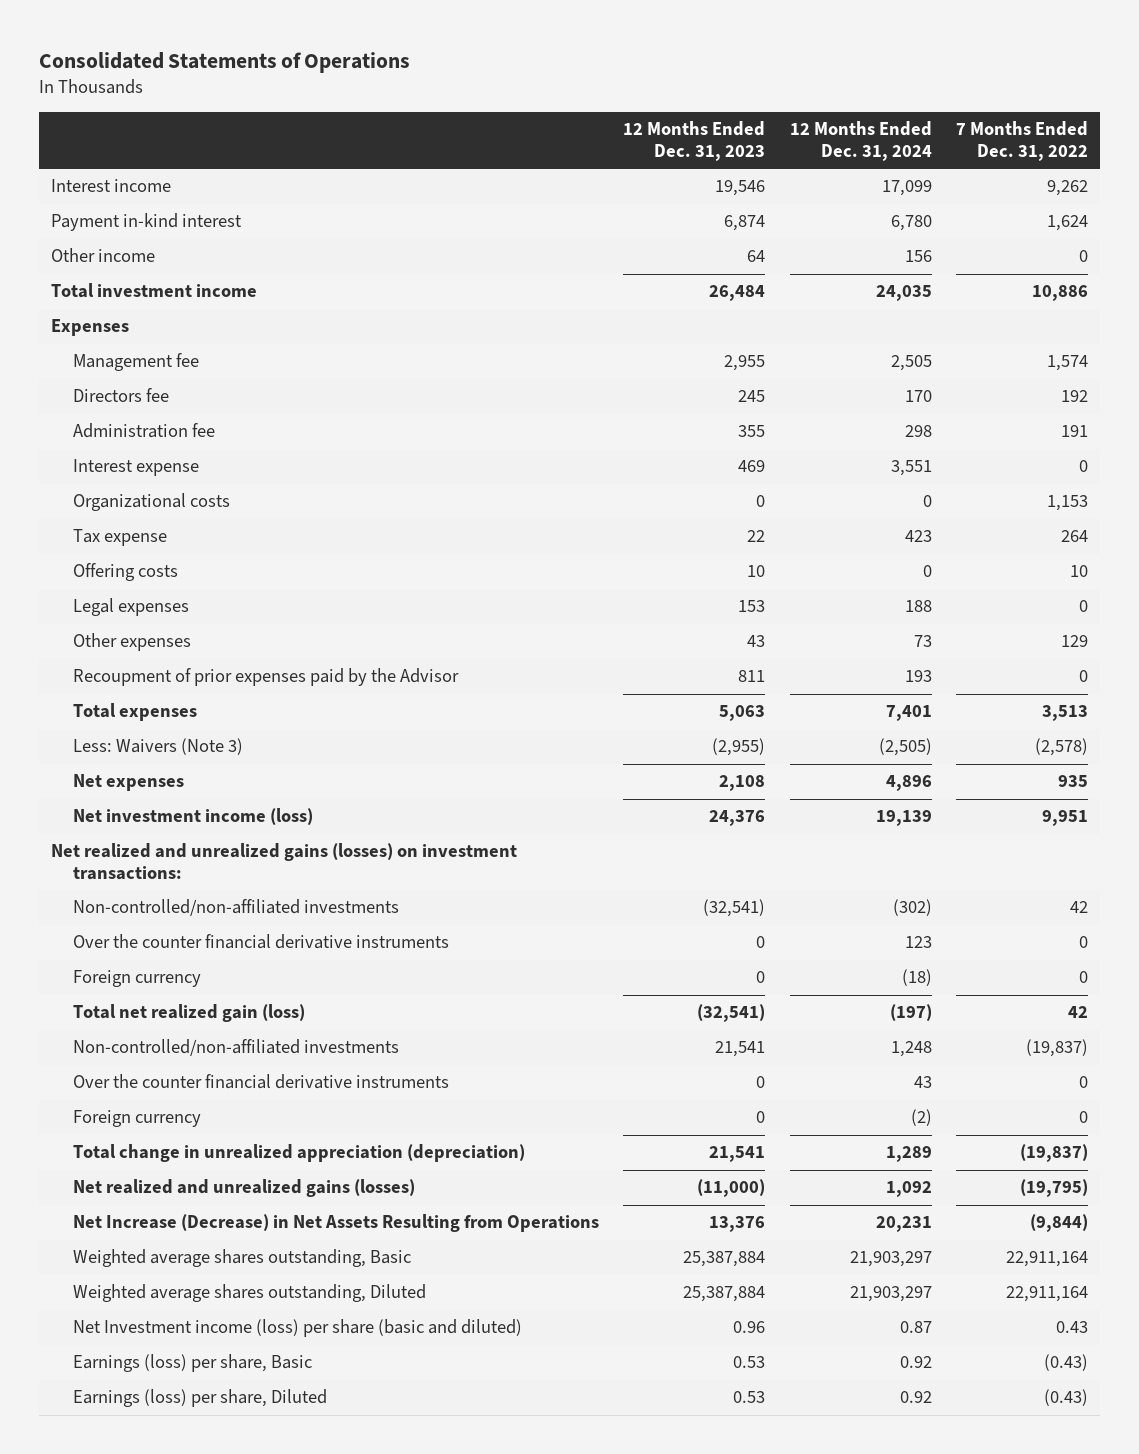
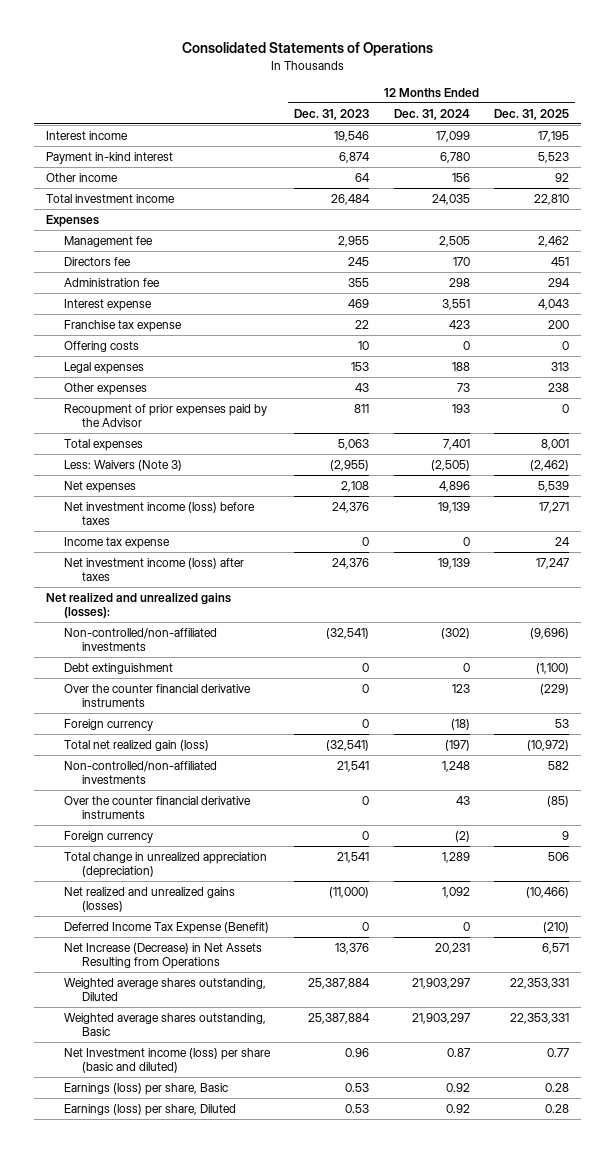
[955,121,1088,162] 7 Months Ended Dec. 31, 2022 -> none
none -> [494,108,570,120] Dec. 31, 2025
[73,493,231,512] Organizational costs -> none
[73,529,168,547] Tax expense -> [64,319,183,332] Franchise tax expense
none -> [64,501,256,526] Net investment income (loss) before taxes
none -> [64,536,171,549] Income tax expense
[73,808,314,826] Net investment income (loss) -> [64,557,245,582] Net investment income (loss) after taxes
[51,843,518,881] Net realized and unrealized gains (losses) on investment transactions: -> [46,592,232,619] Net realized and unrealized gains (losses):
none -> [64,662,174,674] Debt extinguishment
none -> [64,921,270,934] Deferred Income Tax Expense (Benefit)
[73,1249,412,1268] Weighted average shares outstanding, Basic -> [64,1012,267,1037] Weighted average shares outstanding, Basic

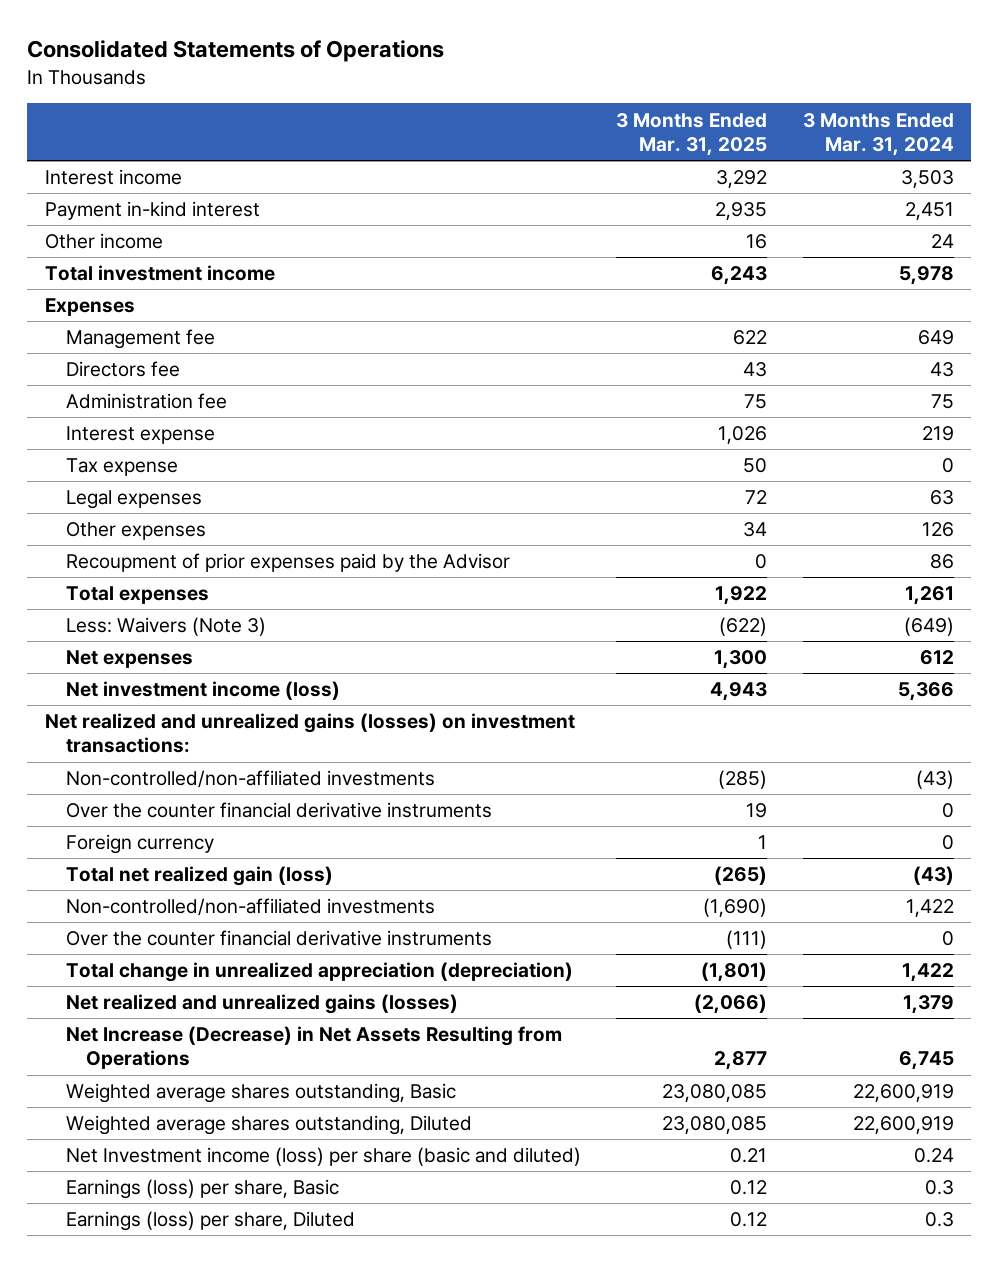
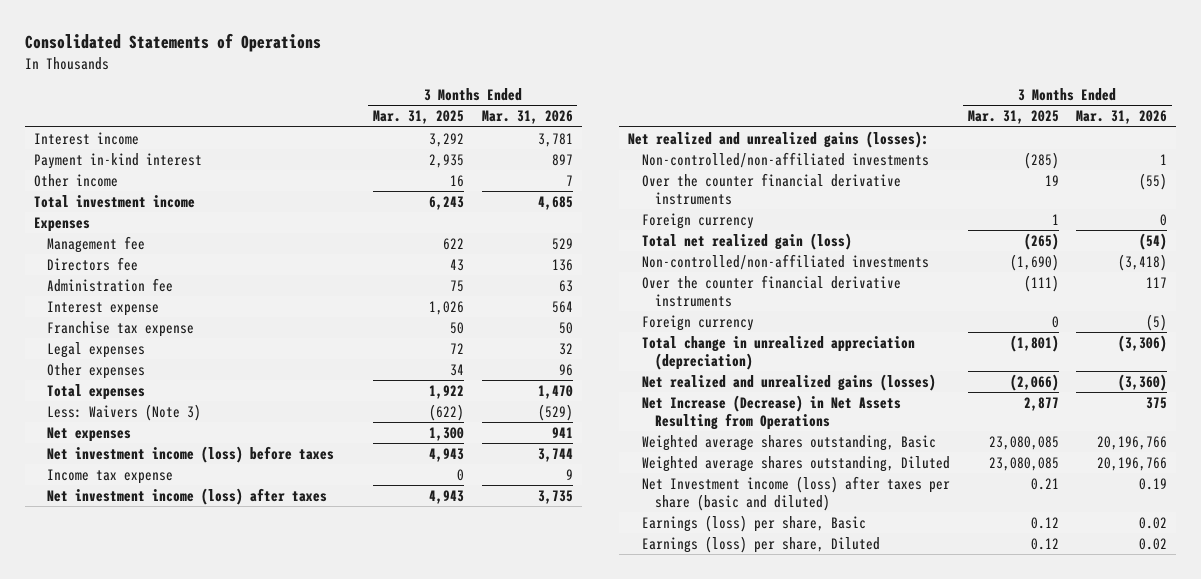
[802,112,954,156] 3 Months Ended Mar. 31, 2024 -> none
none -> [481,110,573,125] Mar. 31, 2026
[65,458,178,477] Tax expense -> [46,321,194,338] Franchise tax expense
[65,553,510,573] Recoupment of prior expenses paid by the Advisor -> none
none -> [46,446,334,464] Net investment income (loss) before taxes
none -> [46,469,173,485] Income tax expense
[65,681,340,701] Net investment income (loss) -> [46,488,327,506] Net investment income (loss) after taxes
[44,713,575,754] Net realized and unrealized gains (losses) on investment transactions: -> [628,131,930,149] Net realized and unrealized gains (losses):
none -> [641,315,754,332] Foreign currency
[65,1147,581,1167] Net Investment income (loss) per share (basic and diluted) -> [641,476,950,511] Net Investment income (loss) after taxes per share (basic and diluted)

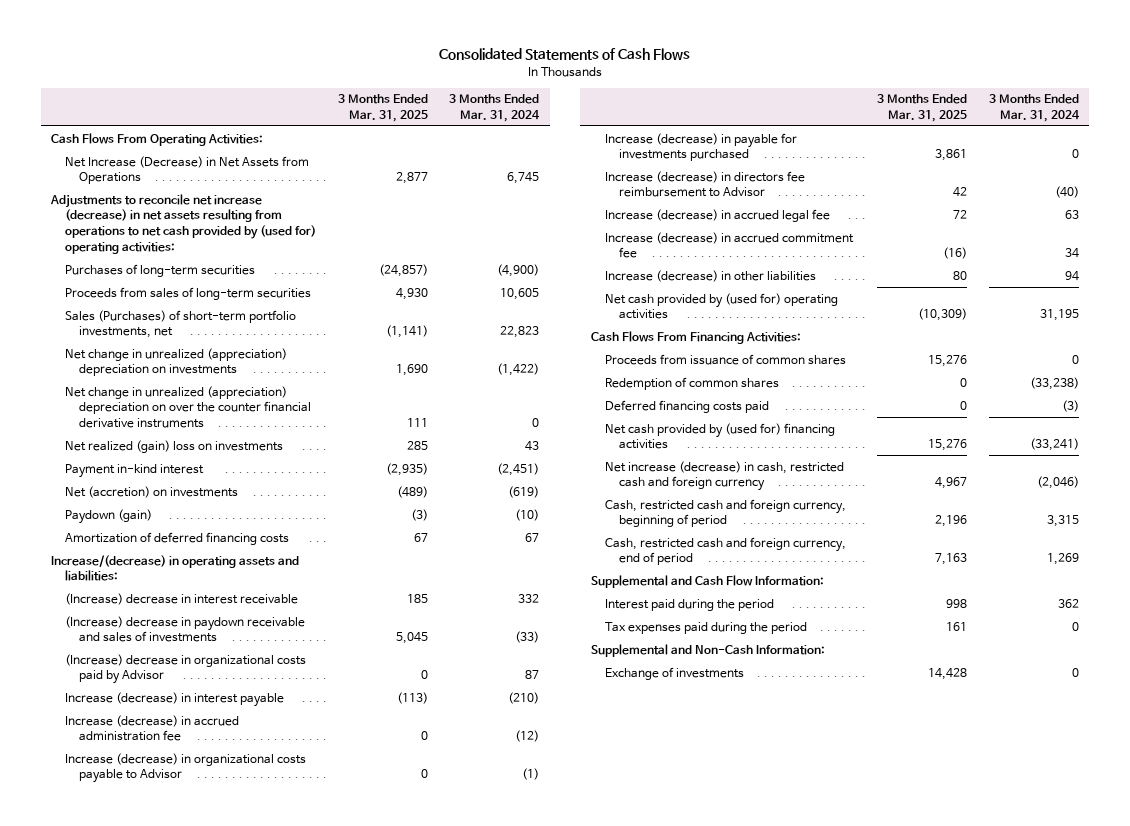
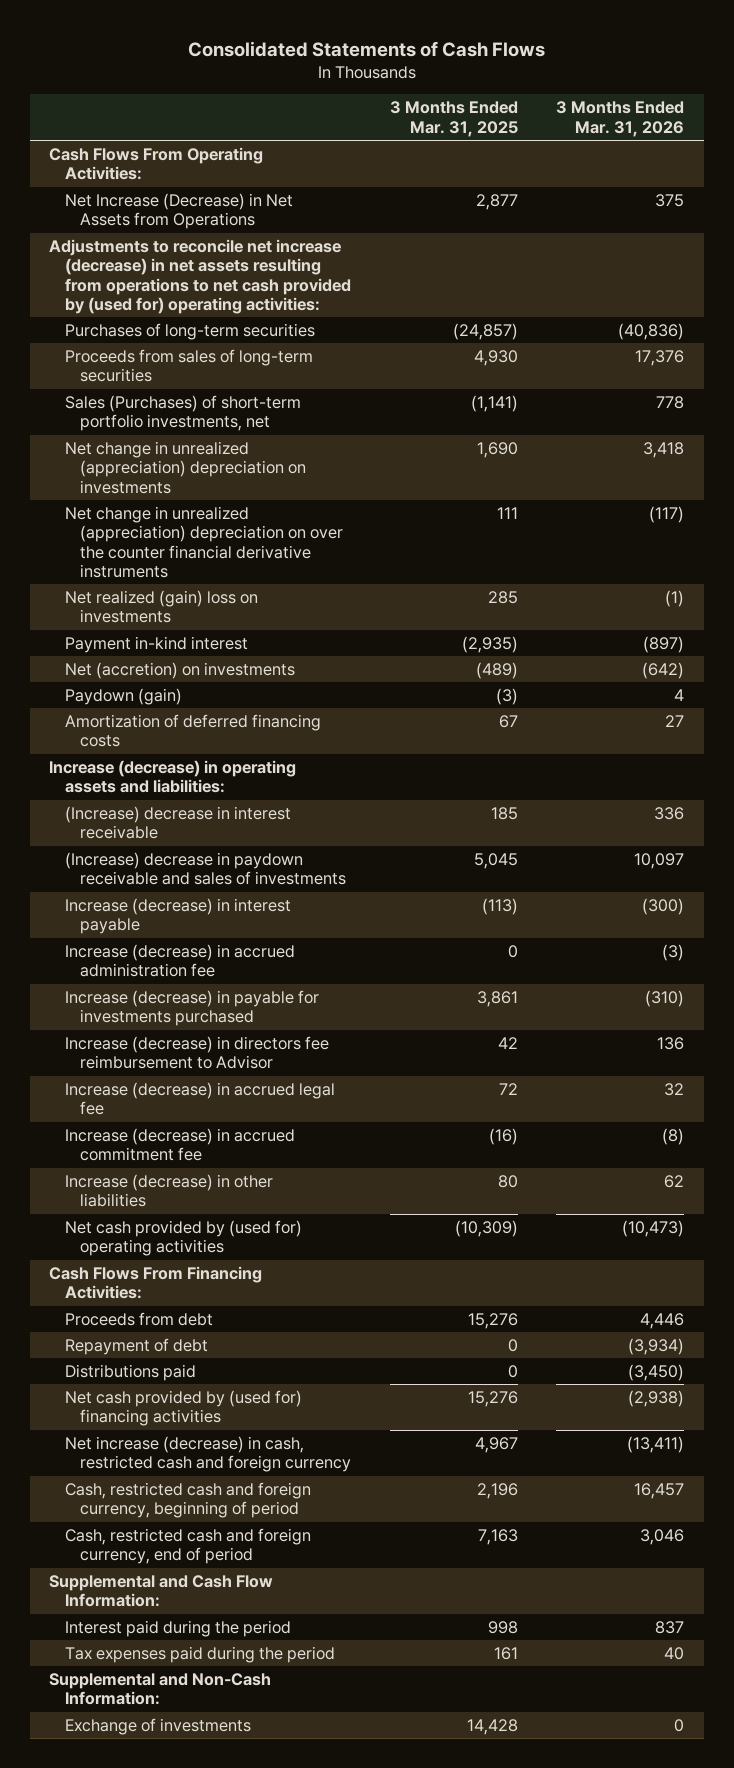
[449,94,541,122] 3 Months Ended Mar. 31, 2024 -> none
none -> [556,101,685,137] 3 Months Ended Mar. 31, 2026
[51,554,300,582] Increase/(decrease) in operating assets and liabilities: -> [49,760,297,794] Increase (decrease) in operating assets and liabilities:
[65,653,307,685] (Increase) decrease in organizational costs paid by Advisor -> none
[65,752,307,784] Increase (decrease) in organizational costs payable to Advisor -> none
[604,376,779,390] Redemption of common shares -> none
[604,399,769,413] Deferred financing costs paid -> none
[604,353,846,365] Proceeds from issuance of common shares -> [64,1312,213,1327] Proceeds from debt
none -> [64,1338,208,1356] Repayment of debt
none -> [64,1364,196,1382] Distributions paid

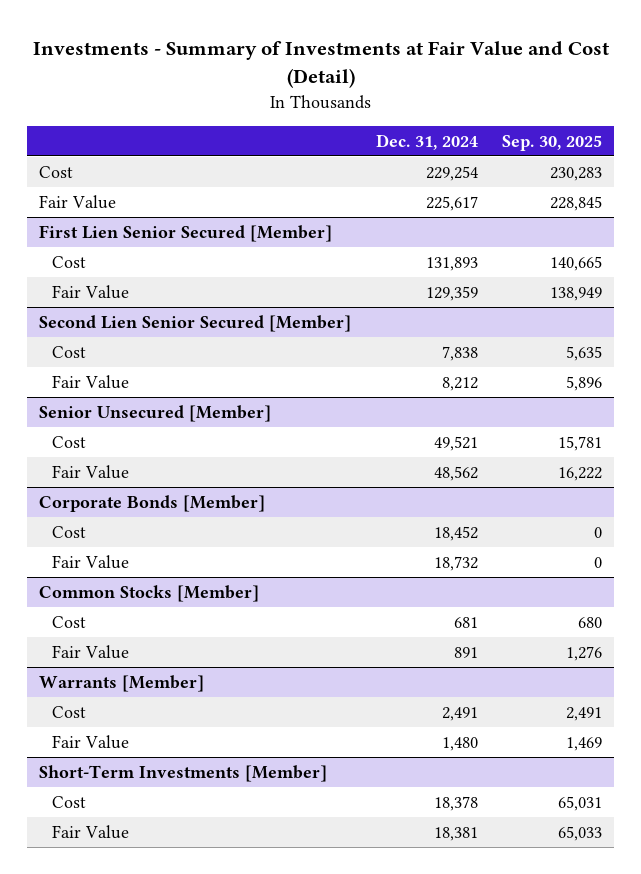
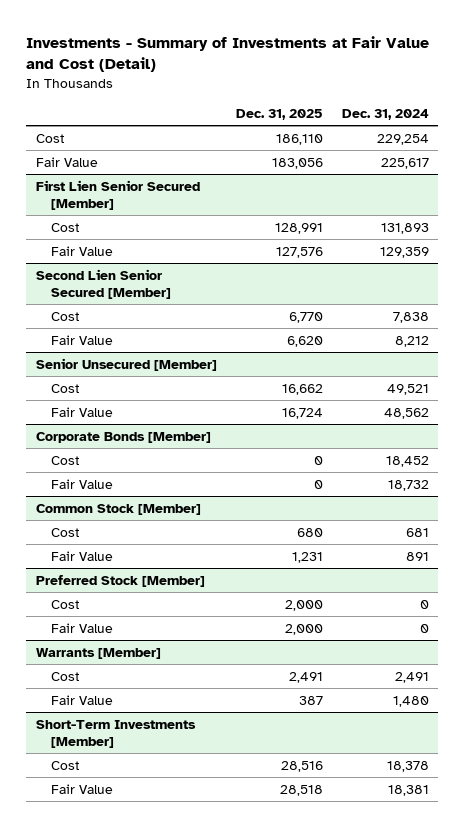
[501,134,602,151] Sep. 30, 2025 -> none
none -> [235,109,323,121] Dec. 31, 2025
[39,584,260,602] Common Stocks [Member] -> [35,503,201,515] Common Stock [Member]
none -> [35,574,205,587] Preferred Stock [Member]
none -> [51,599,81,609] Cost
none -> [51,622,114,633] Fair Value

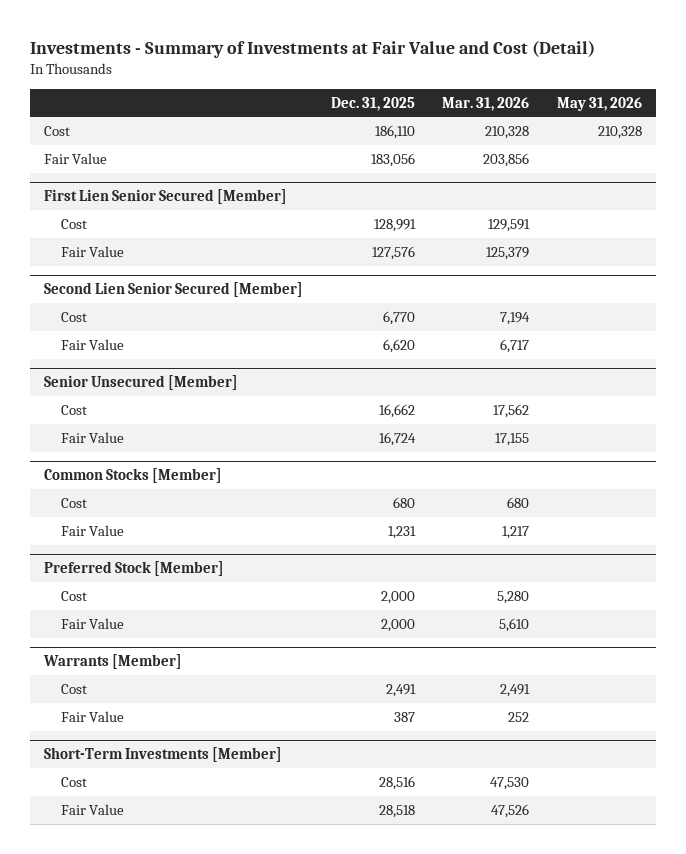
[341,109,429,121] Dec. 31, 2024 -> none
none -> [442,96,530,111] Mar. 31, 2026
none -> [557,96,643,111] May 31, 2026
[35,431,211,443] Corporate Bonds [Member] -> none
[51,455,81,465] Cost -> none
[51,478,114,489] Fair Value -> none
[35,503,201,515] Common Stock [Member] -> [43,468,222,484] Common Stocks [Member]

